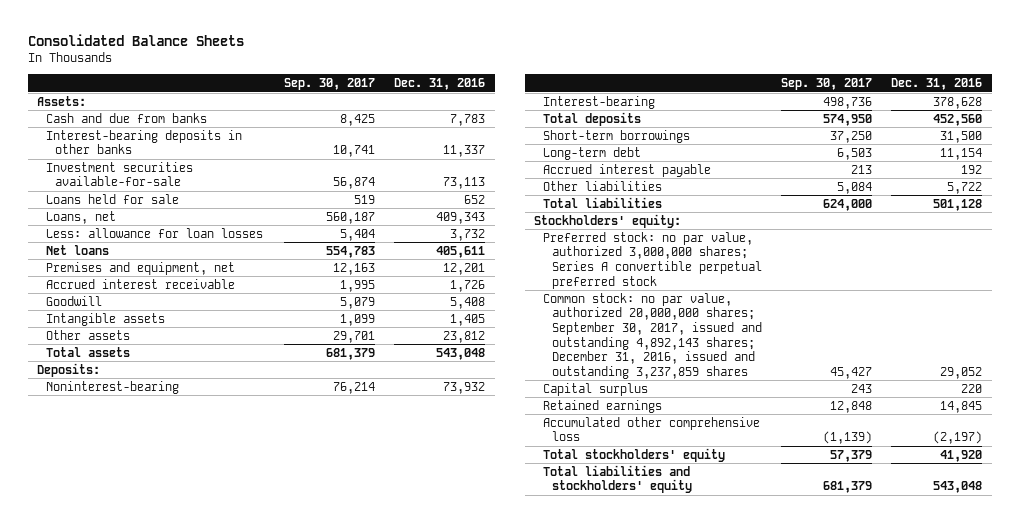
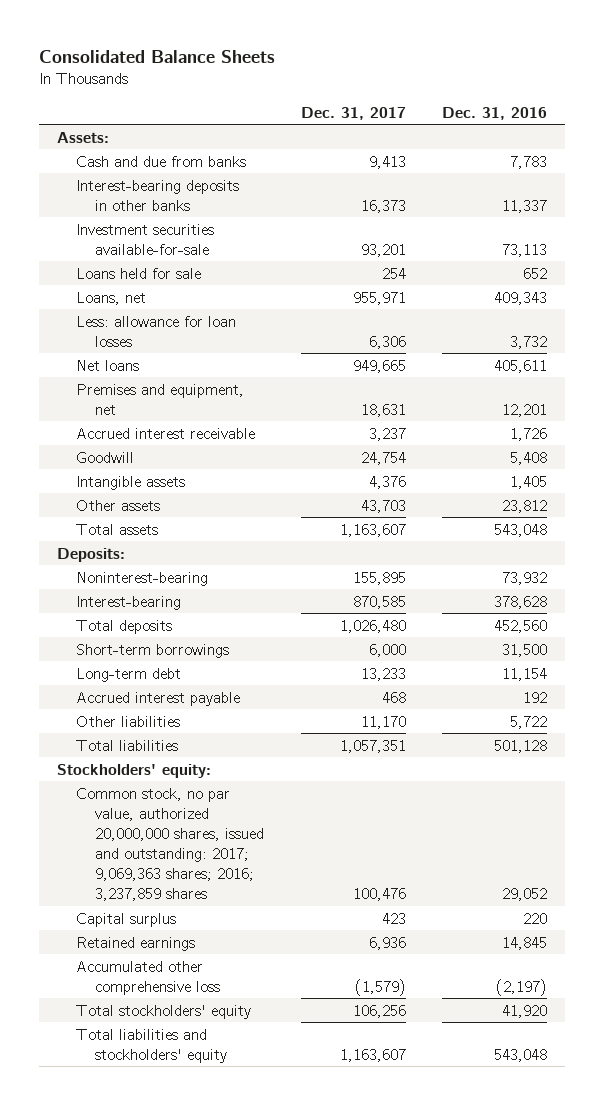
[284,78,376,91] Sep. 30, 2017 -> none
none -> [300,106,406,120] Dec. 31, 2017
[542,231,762,289] Preferred stock: no par value, authorized 3,000,000 shares; Series A convertible perpetual preferred stock -> none
[542,292,762,379] Common stock: no par value, authorized 20,000,000 shares; September 30, 2017, issued and outstanding 4,892,143 shares; December 31, 2016, issued and outstanding 3,237,859 shares -> [76,787,265,901] Common stock, no par value, authorized 20,000,000 shares, issued and outstanding: 2017; 9,069,363 shares; 2016; 3,237,859 shares

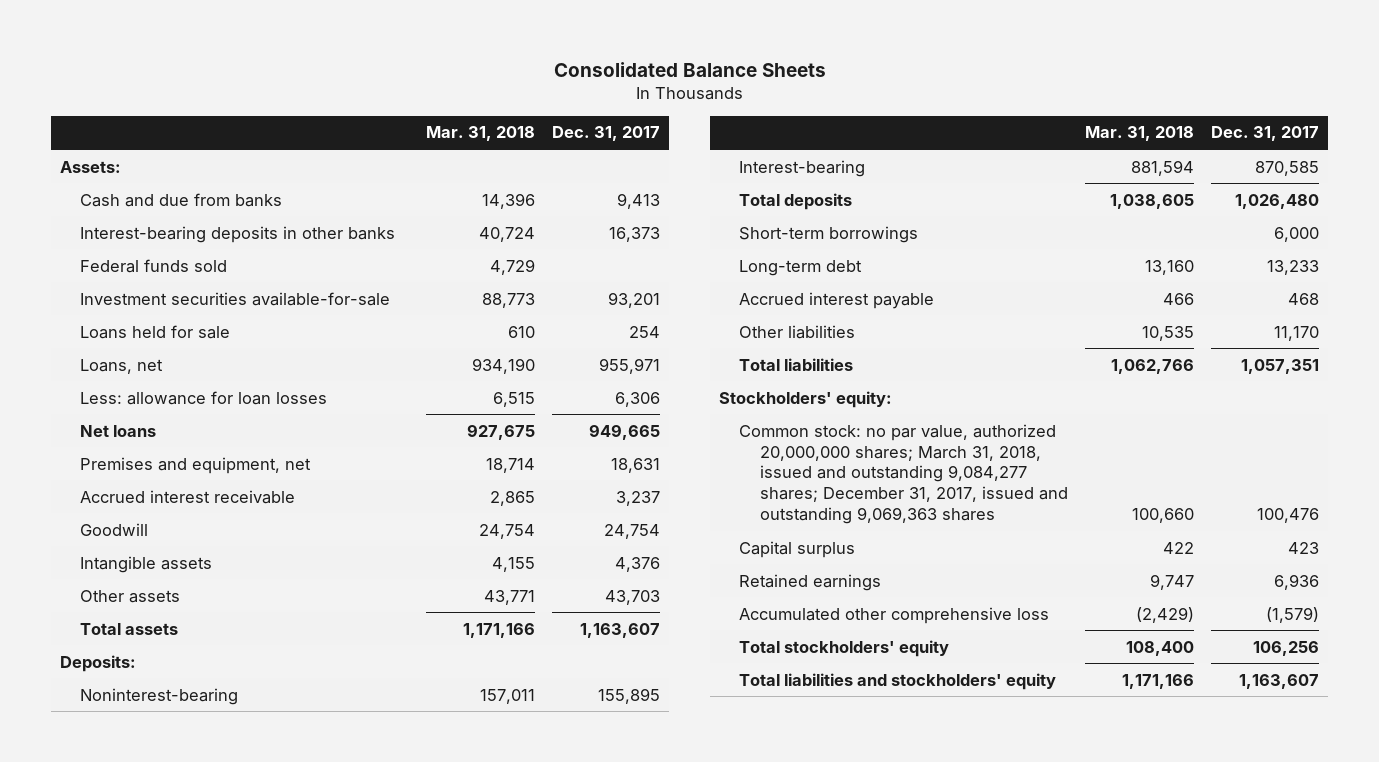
[442,106,548,120] Dec. 31, 2016 -> none
none -> [425,126,535,142] Mar. 31, 2018
none -> [80,258,228,273] Federal funds sold
[76,787,265,901] Common stock, no par value, authorized 20,000,000 shares, issued and outstanding: 2017; 9,069,363 shares; 2016; 3,237,859 shares -> [739,423,1068,525] Common stock: no par value, authorized 20,000,000 shares; March 31, 2018, issued and outstanding 9,084,277 shares; December 31, 2017, issued and outstanding 9,069,363 shares

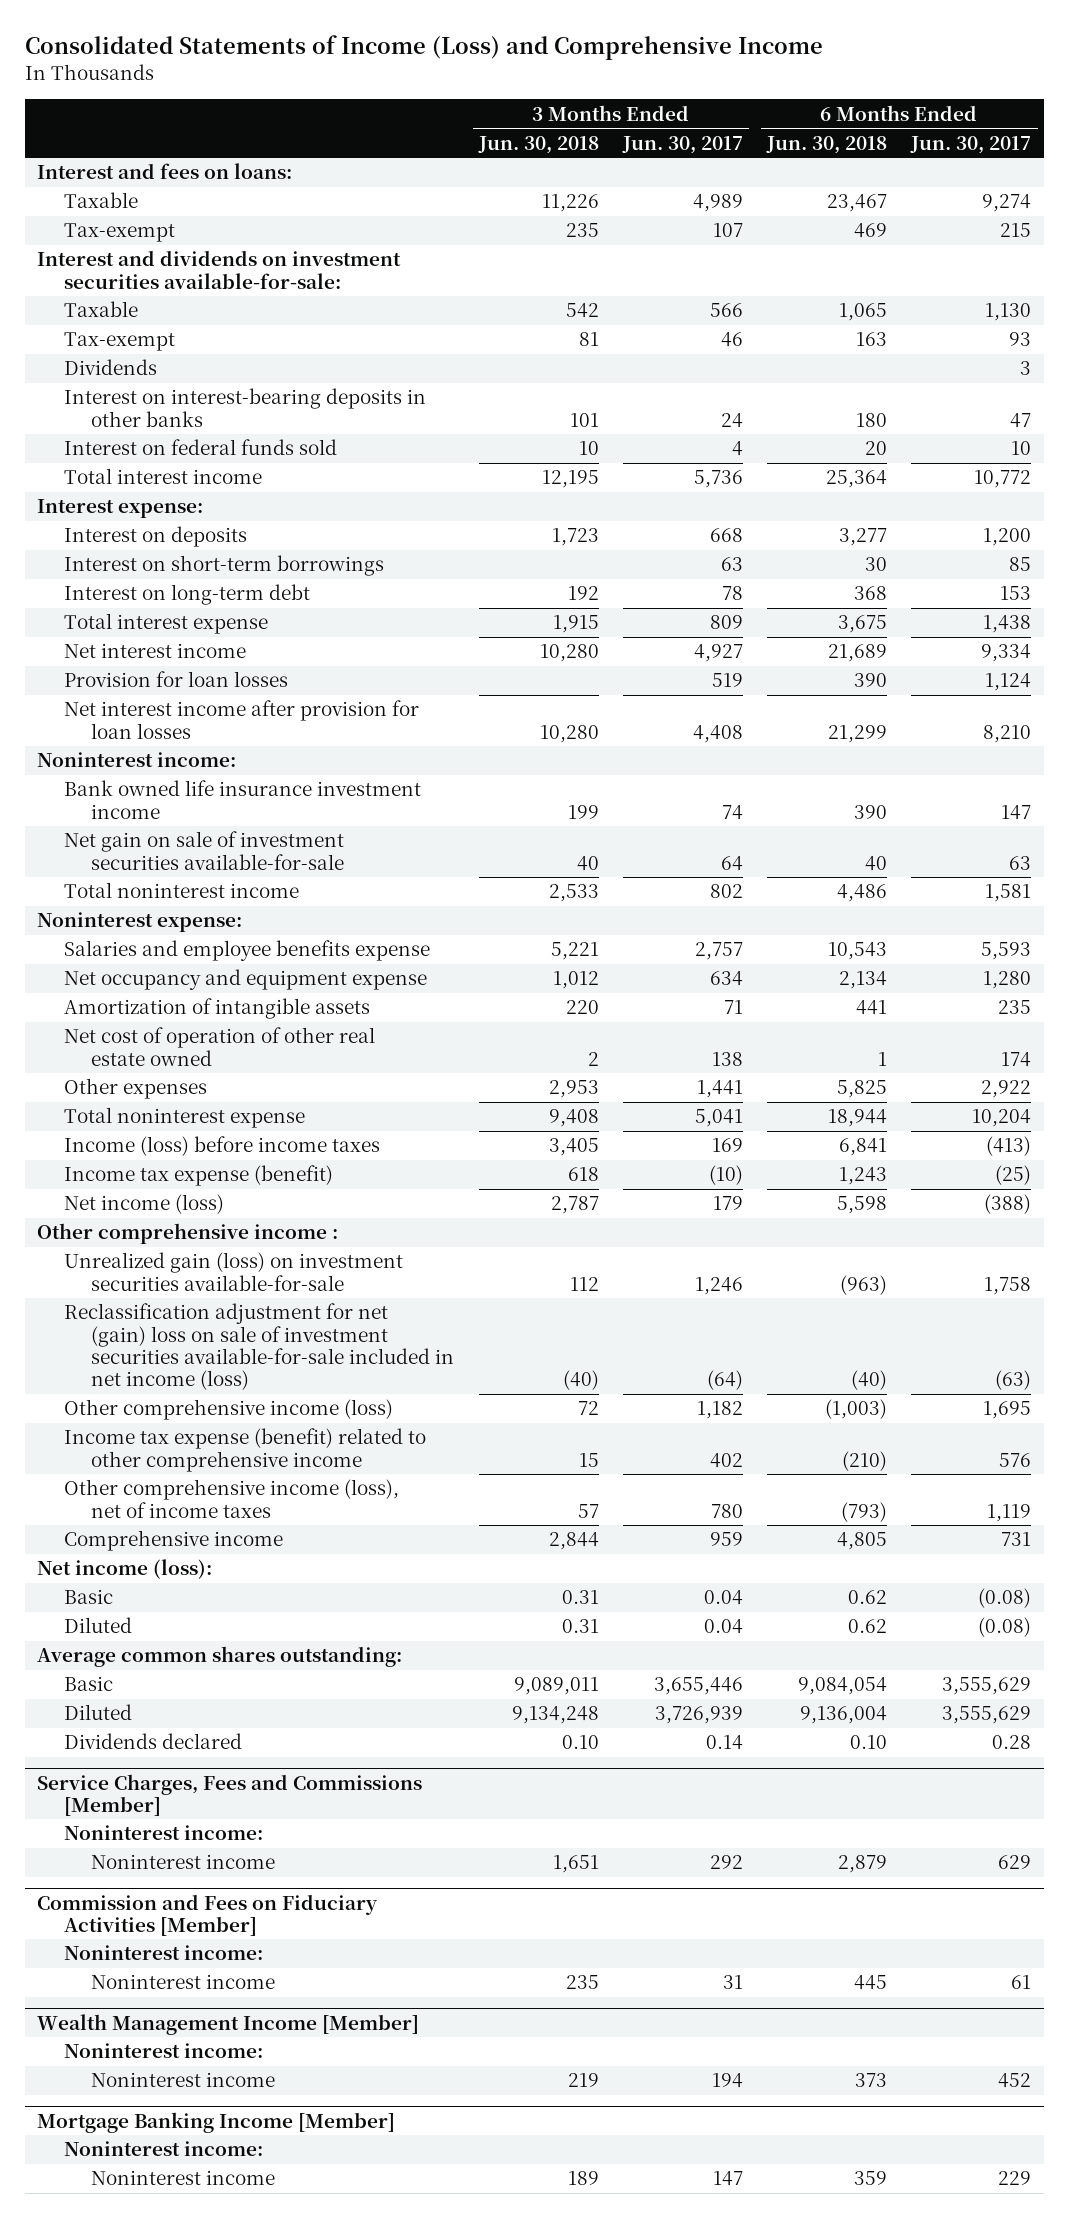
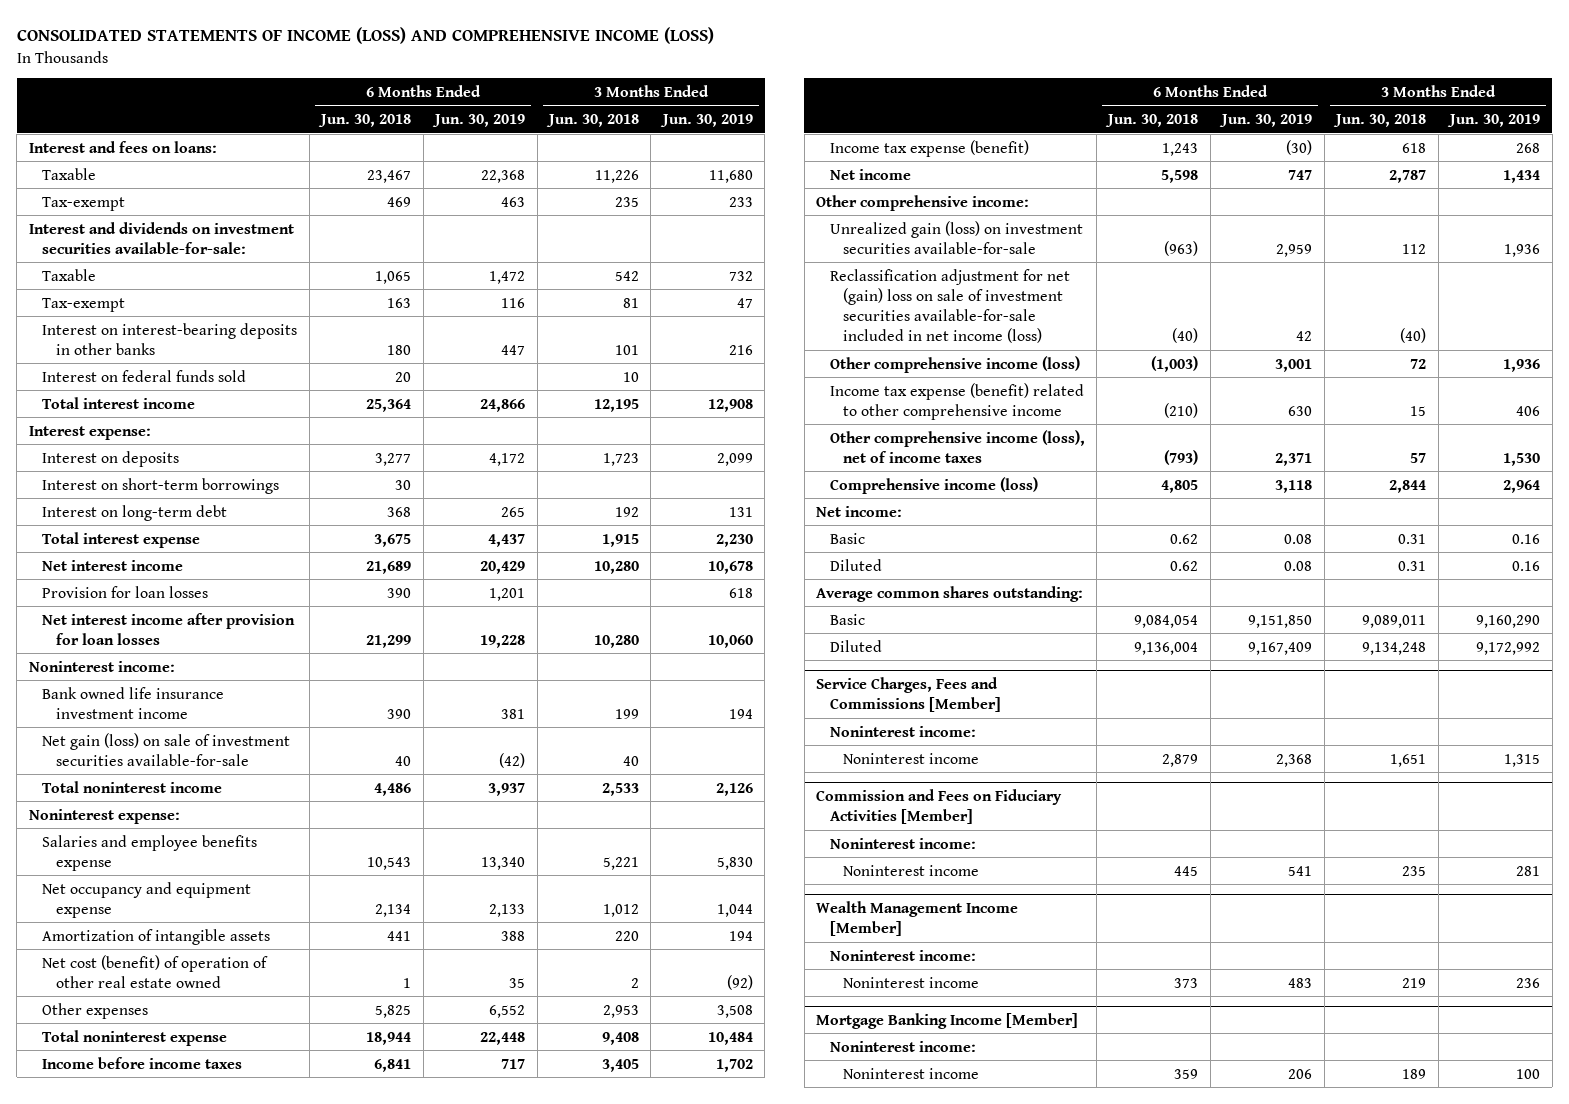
[24,35,823,61] Consolidated Statements of Income (Loss) and Comprehensive Income -> [16,27,714,45] CONSOLIDATED STATEMENTS OF INCOME (LOSS) AND COMPREHENSIVE INCOME (LOSS)
[621,135,743,154] Jun. 30, 2017 -> none
[910,135,1032,154] Jun. 30, 2017 -> none
none -> [432,114,526,128] Jun. 30, 2019
none -> [659,114,753,128] Jun. 30, 2019
[64,359,158,376] Dividends -> none
[64,831,345,870] Net gain on sale of investment securities available-for-sale -> [42,732,291,766] Net gain (loss) on sale of investment securities available-for-sale
[64,1027,376,1066] Net cost of operation of other real estate owned -> [42,954,269,988] Net cost (benefit) of operation of other real estate owned
[64,1136,381,1157] Income (loss) before income taxes -> [42,1056,243,1069] Income before income taxes
[64,1194,225,1215] Net income (loss) -> [829,168,911,180] Net income
[36,1223,338,1245] Other comprehensive income : -> [816,194,1030,211] Other comprehensive income:
[64,1530,284,1552] Comprehensive income -> [829,476,1038,494] Comprehensive income (loss)
[36,1559,212,1580] Net income (loss): -> [816,505,903,517] Net income:
[64,1733,243,1750] Dividends declared -> none

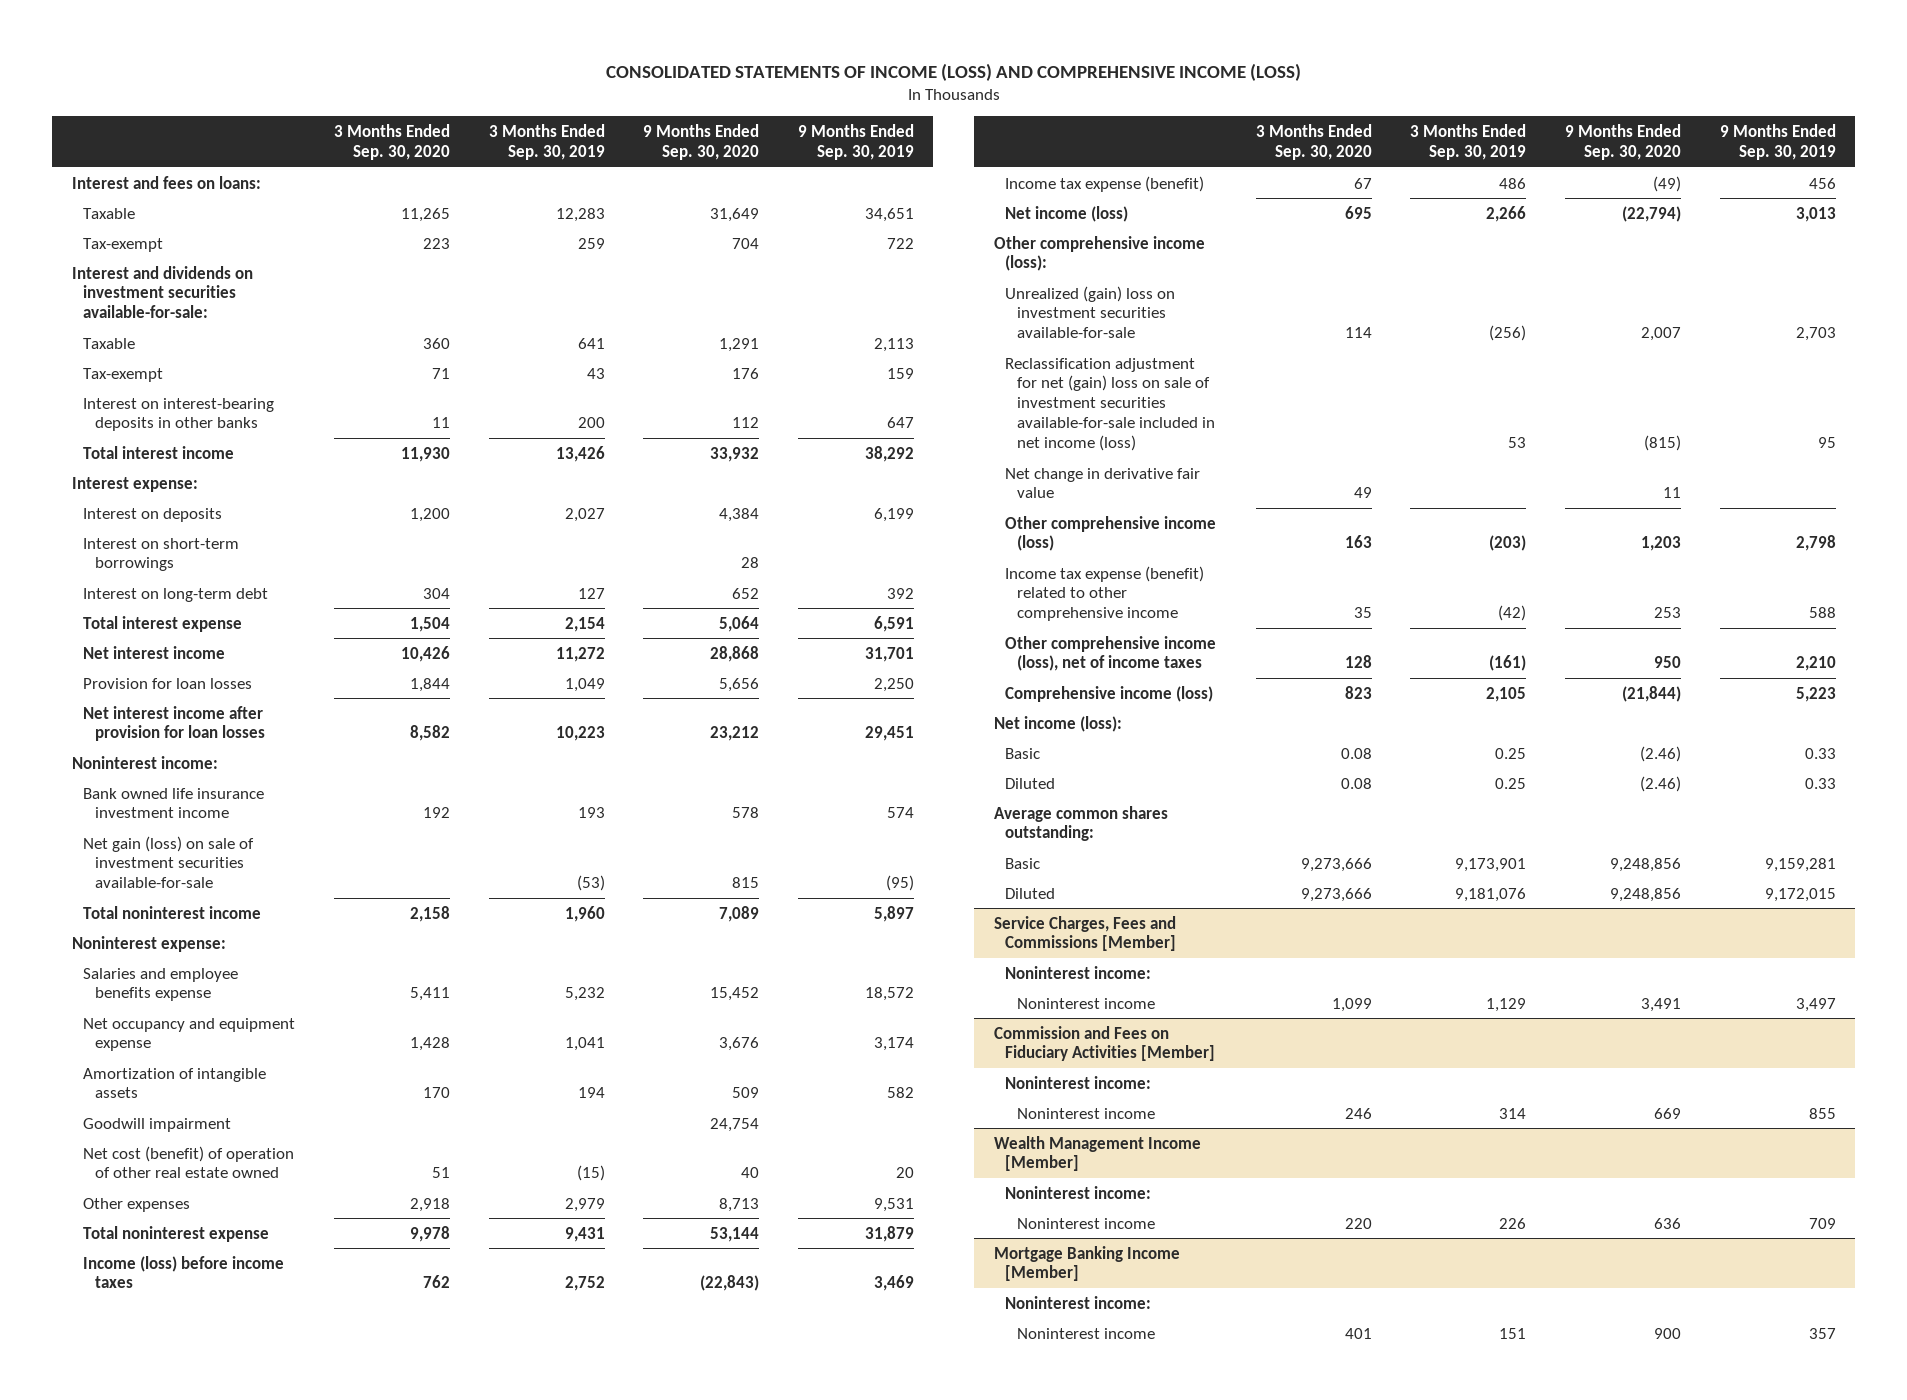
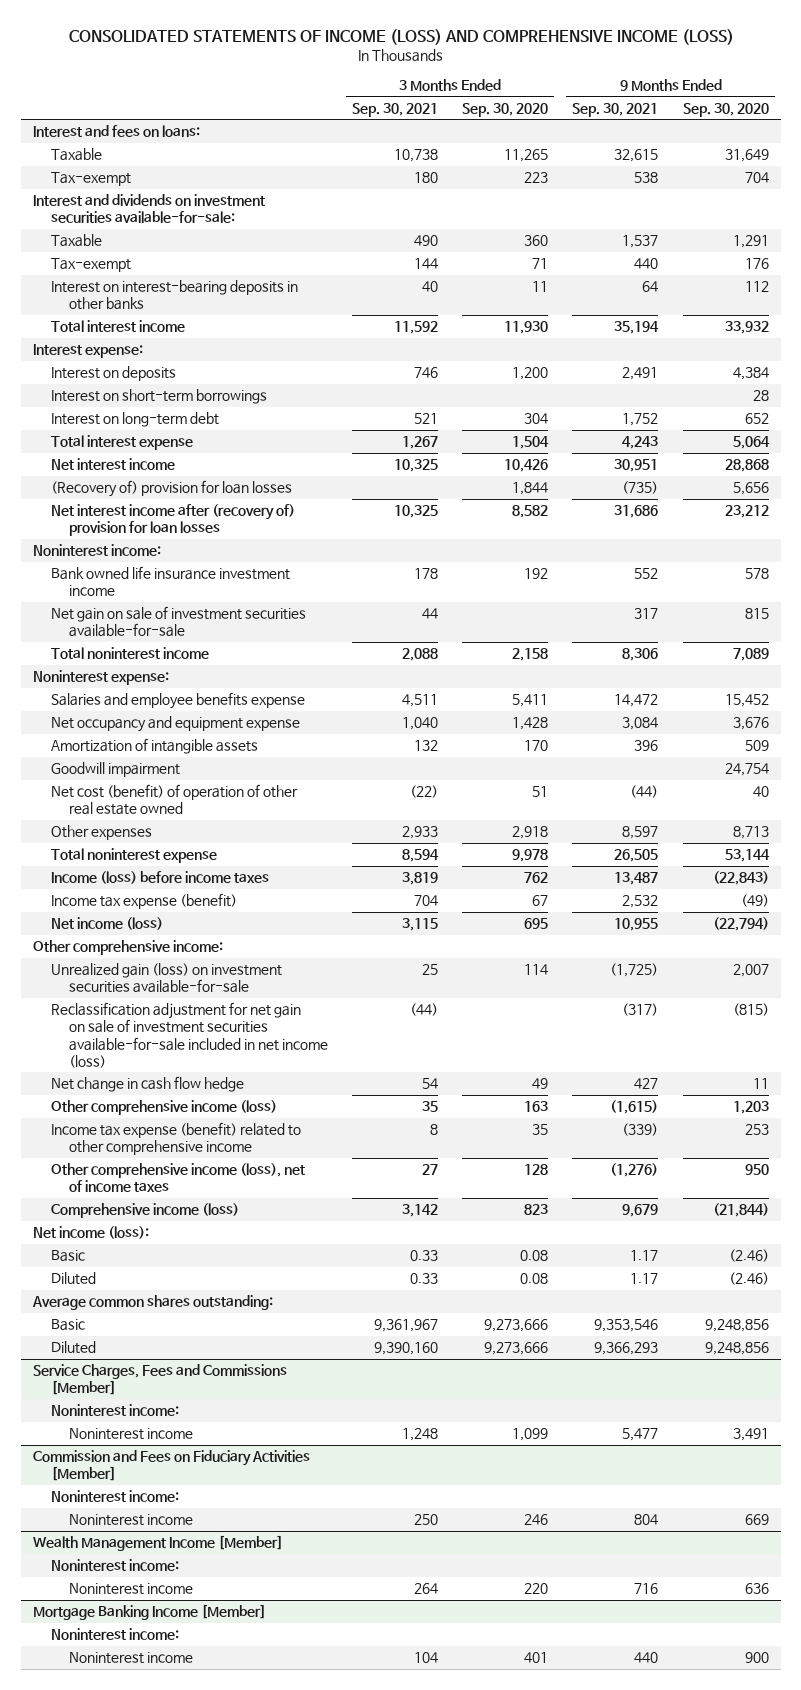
[488,123,605,160] 3 Months Ended Sep. 30, 2019 -> none
[797,123,914,160] 9 Months Ended Sep. 30, 2019 -> none
none -> [352,102,439,117] Sep. 30, 2021
none -> [572,102,659,117] Sep. 30, 2021
[83,677,253,689] Provision for loan losses -> [50,480,292,498] (Recovery of) provision for loan losses
[83,705,266,742] Net interest income after provision for loan losses -> [50,504,295,537] Net interest income after (recovery of) provision for loan losses
[83,835,255,889] Net gain (loss) on sale of investment securities available-for-sale -> [50,606,306,638] Net gain on sale of investment securities available-for-sale
[993,235,1205,272] Other comprehensive income (loss): -> [32,940,223,956] Other comprehensive income:
[1005,285,1176,339] Unrealized (gain) loss on investment securities available-for-sale -> [50,963,282,994] Unrealized gain (loss) on investment securities available-for-sale
[1005,357,1215,451] Reclassification adjustment for net (gain) loss on sale of investment securities available-for-sale included in net income (loss) -> [50,1002,329,1068] Reclassification adjustment for net gain on sale of investment securities available-for-sale included in net income (loss)
[1005,467,1201,499] Net change in derivative fair value -> [50,1076,244,1093] Net change in cash flow hedge

